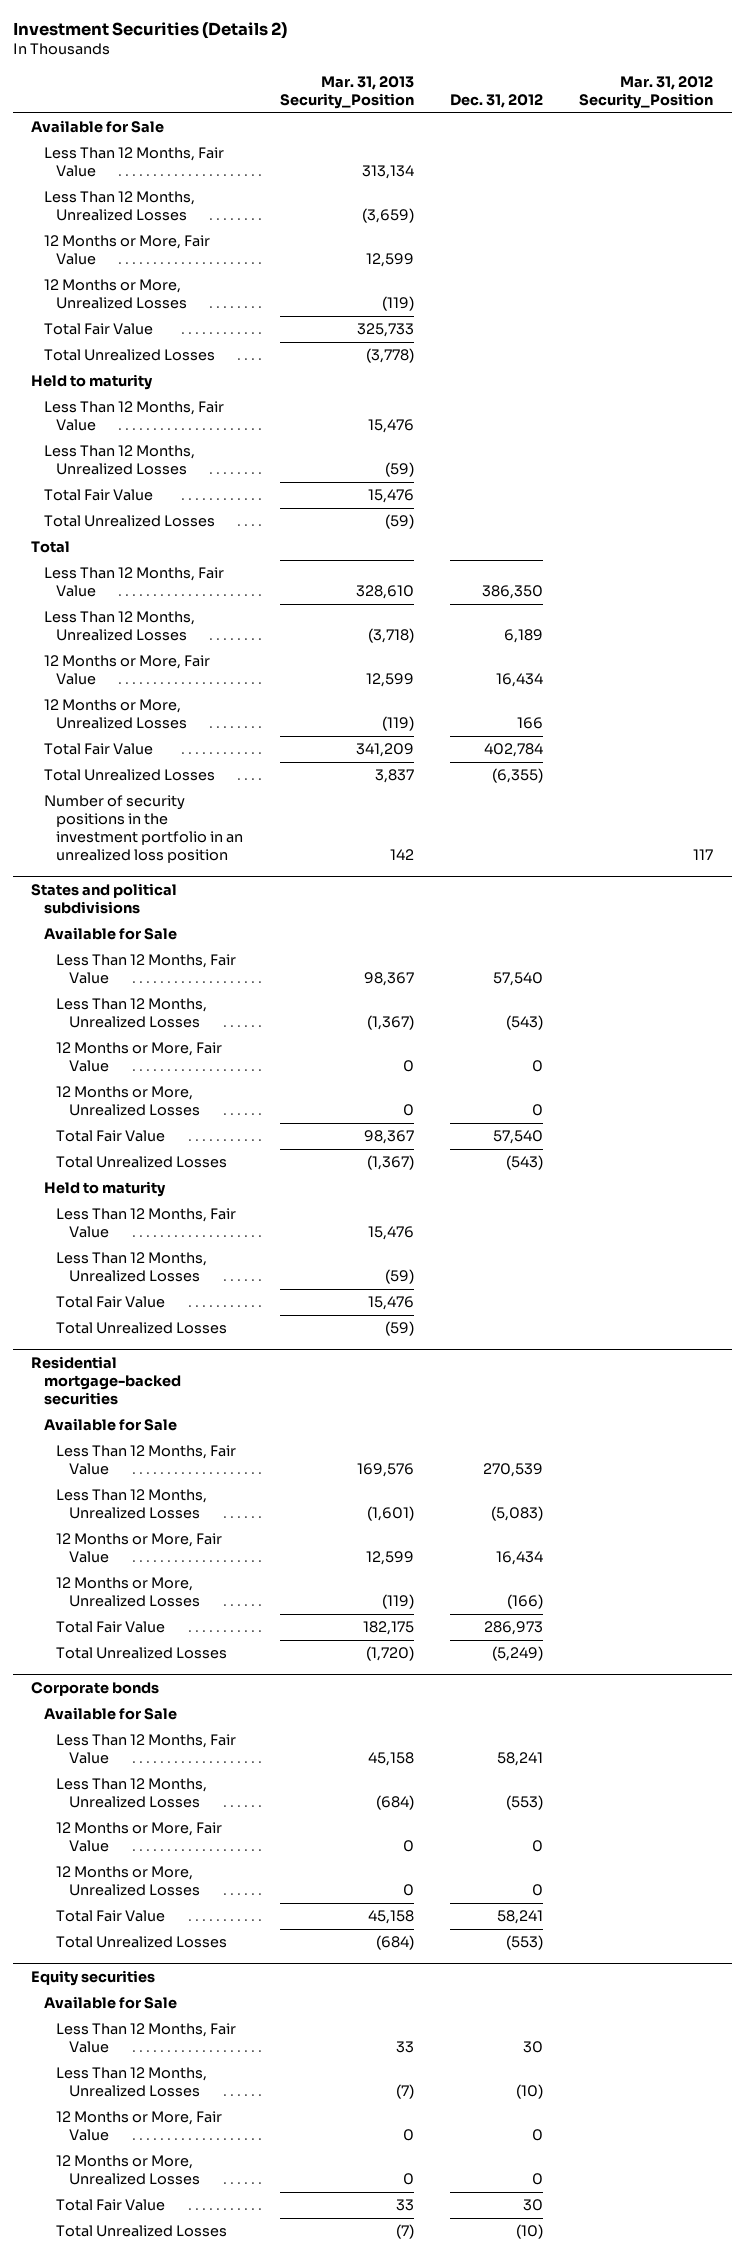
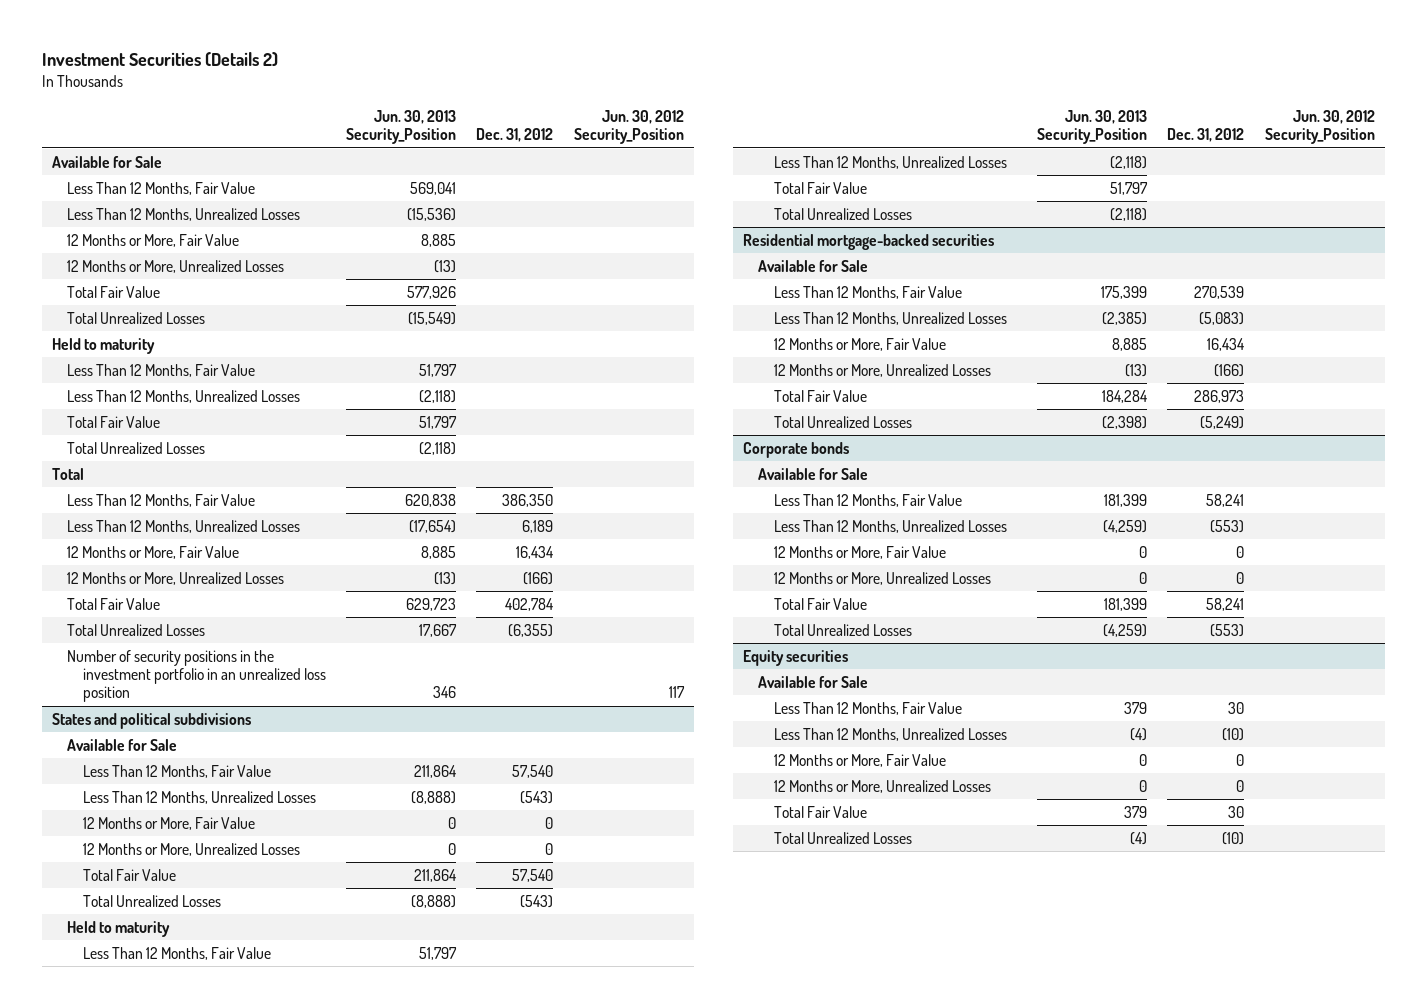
[279,76,414,110] Mar. 31, 2013 Security_Position -> none
[579,76,714,110] Mar. 31, 2012 Security_Position -> none
none -> [345,109,456,145] Jun. 30, 2013 Security_Position
none -> [573,109,684,145] Jun. 30, 2012 Security_Position
[517,717,544,730] 166 -> [523,571,554,585] (166)

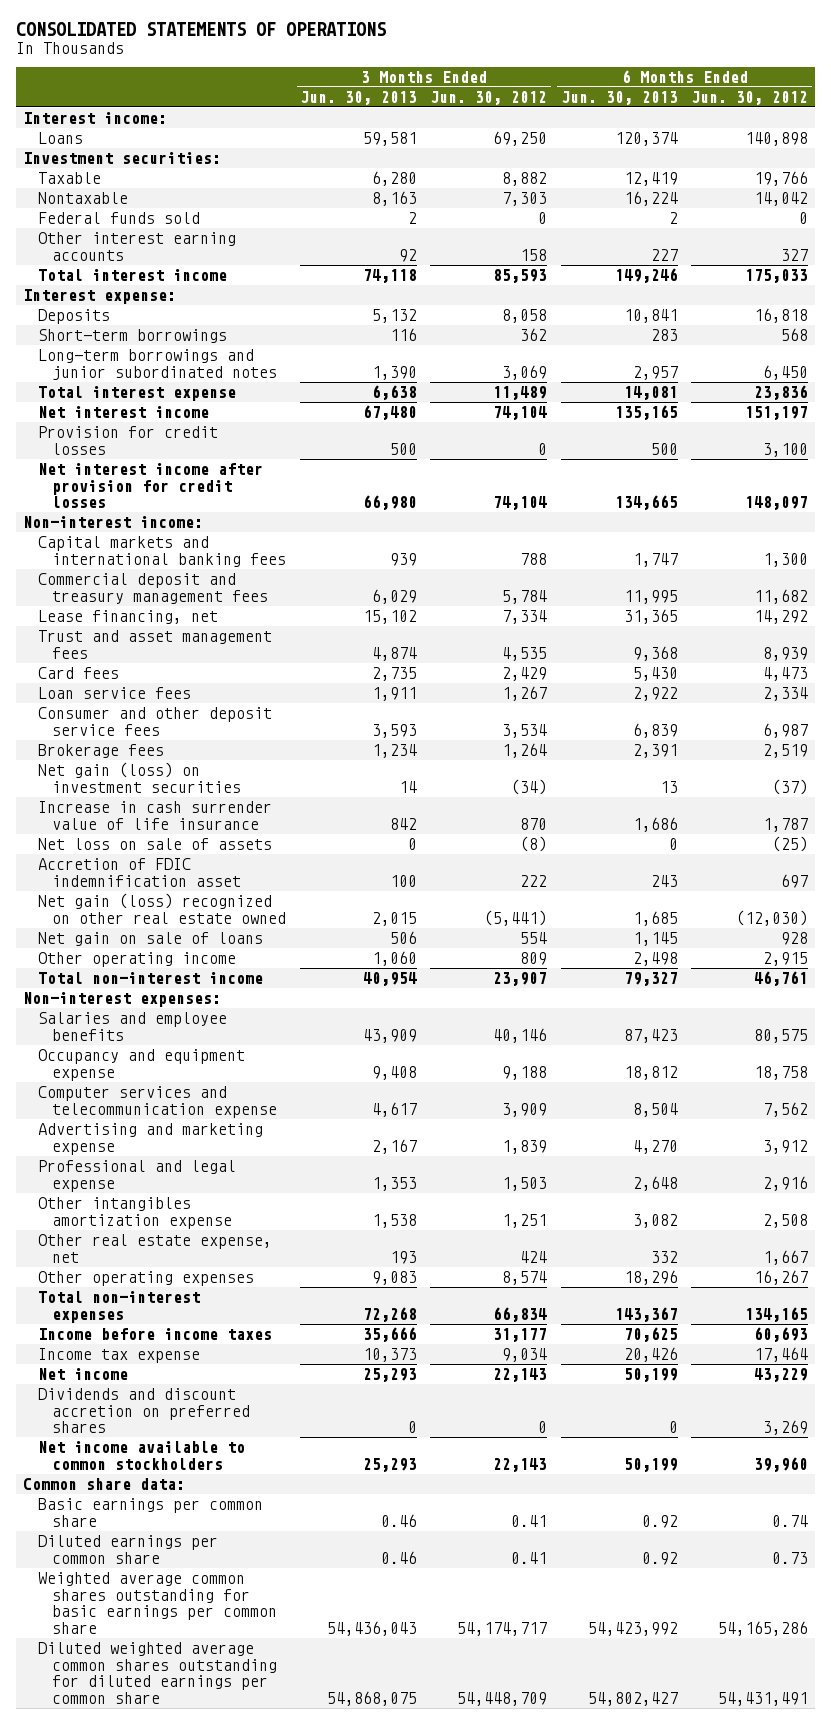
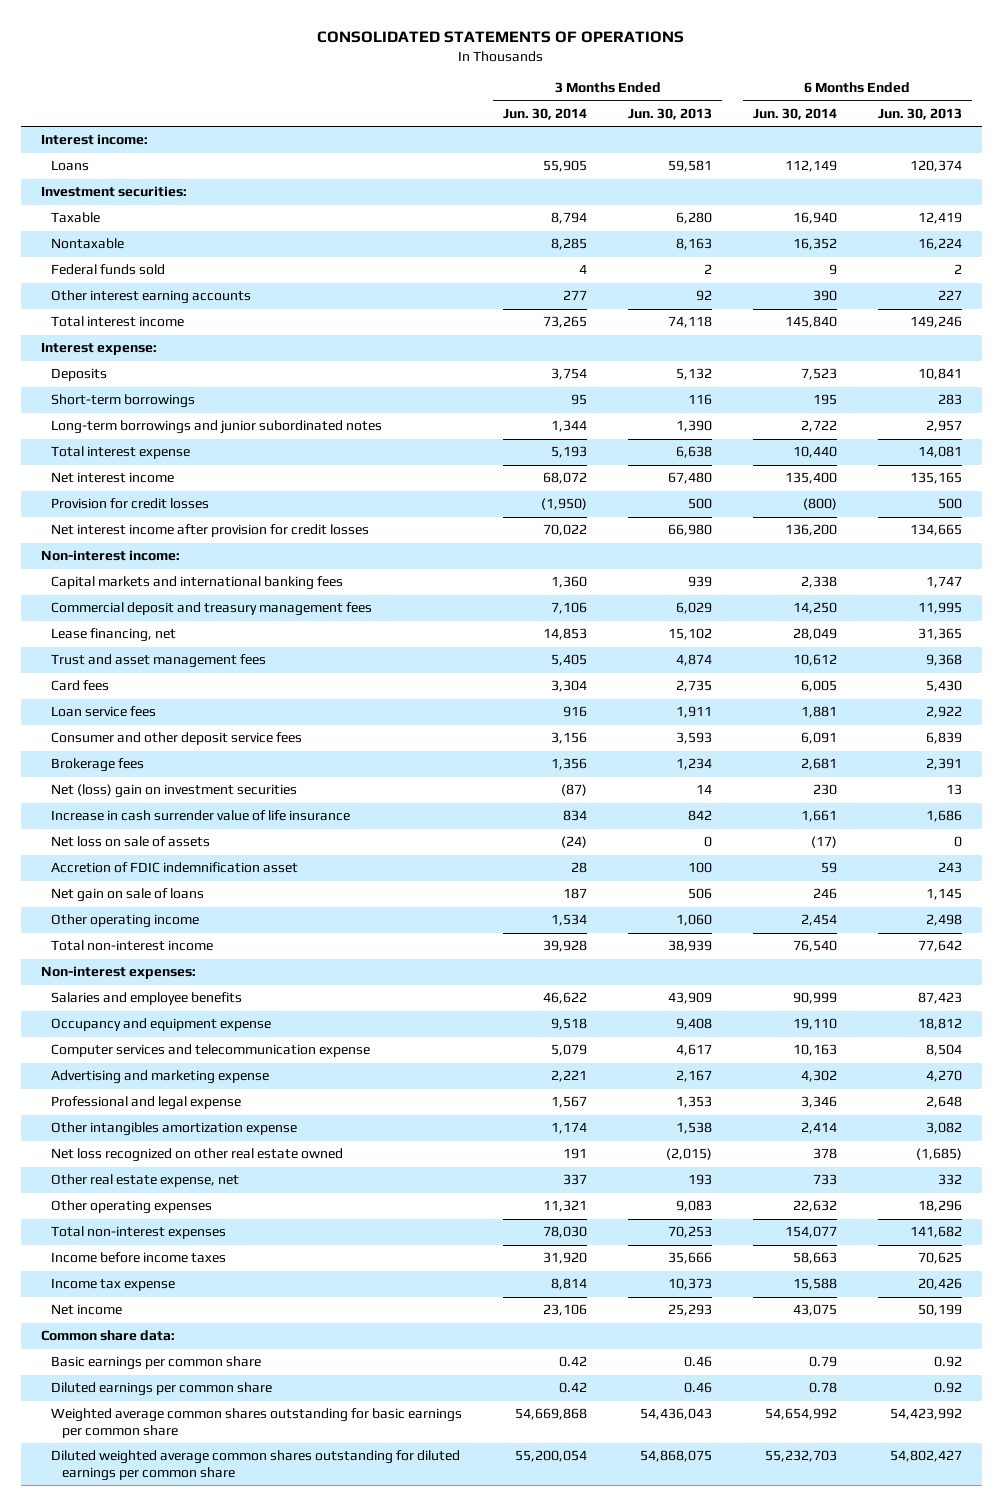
[430,90,548,105] Jun. 30, 2012 -> none
[691,90,809,105] Jun. 30, 2012 -> none
none -> [503,107,588,120] Jun. 30, 2014
none -> [752,107,837,120] Jun. 30, 2014
[37,761,242,793] Net gain (loss) on investment securities -> [51,784,298,799] Net (loss) gain on investment securities
[37,892,287,924] Net gain (loss) recognized on other real estate owned -> none
[362,971,417,986] 40,954 -> [668,940,713,953] 38,939
[623,971,678,986] 79,327 -> [917,940,962,953] 77,642
none -> [51,1148,344,1163] Net loss recognized on other real estate owned
[362,1306,417,1322] 72,268 -> [668,1226,713,1239] 70,253
[614,1306,678,1322] 143,367 -> [909,1226,962,1239] 141,682
[37,1387,251,1434] Dividends and discount accretion on preferred shares -> none
[37,1440,245,1470] Net income available to common stockholders -> none

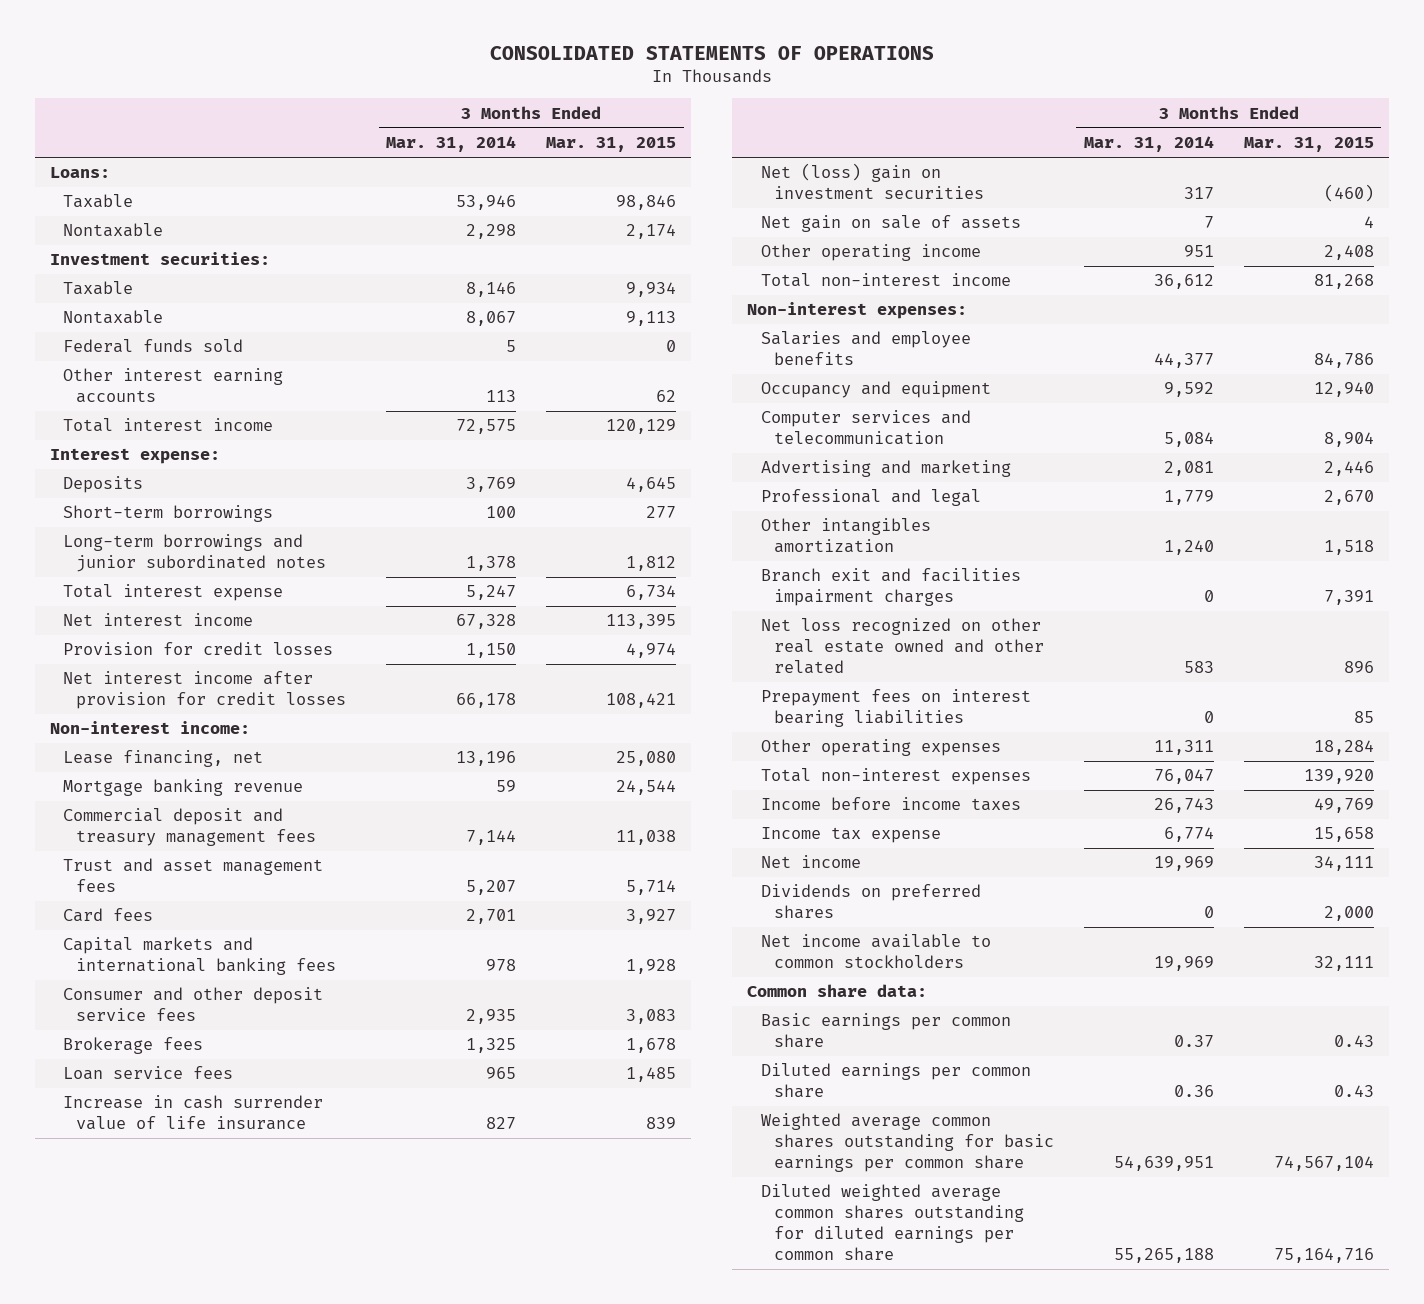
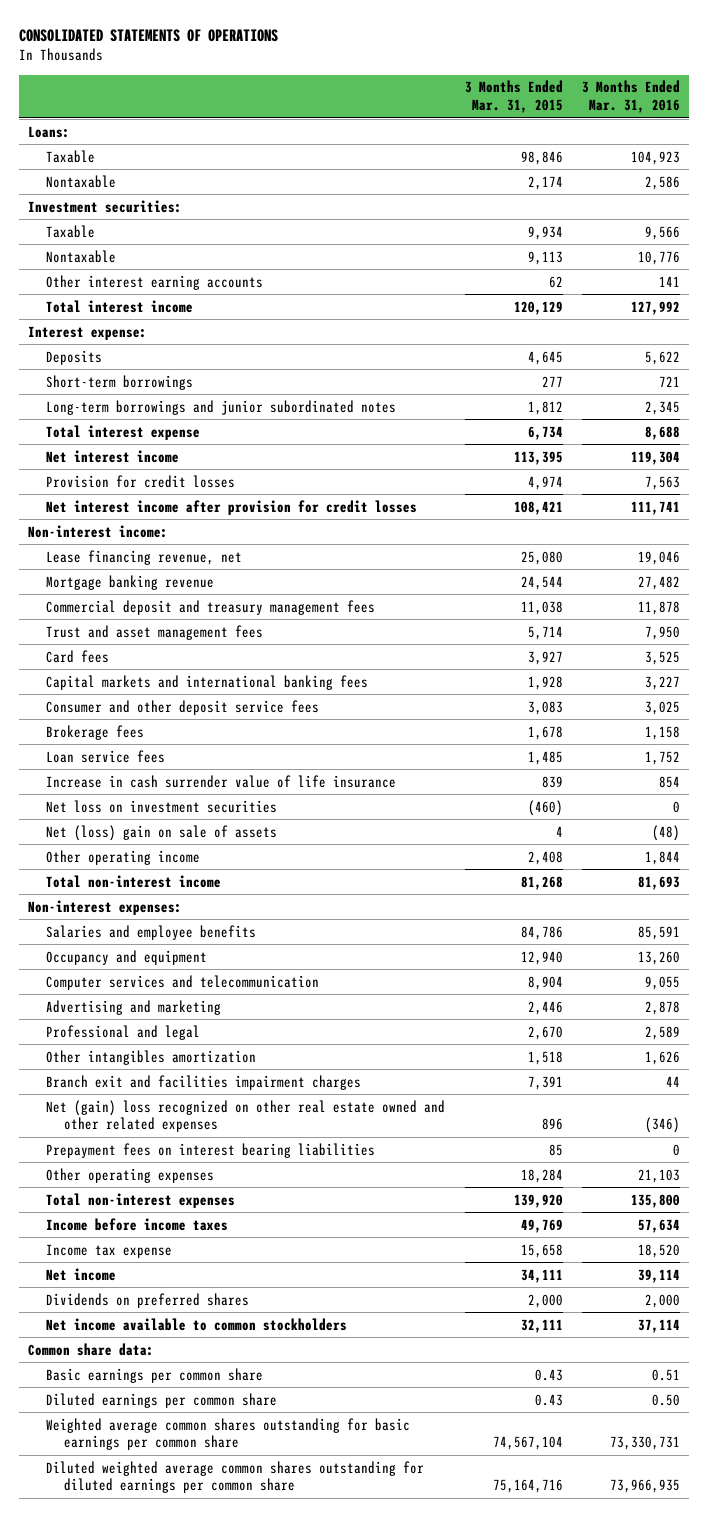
[386,136,517,153] Mar. 31, 2014 -> none
none -> [581,80,680,114] 3 Months Ended Mar. 31, 2016
[63,339,244,354] Federal funds sold -> none
[63,750,264,768] Lease financing, net -> [46,549,243,565] Lease financing revenue, net
[760,163,984,200] Net (loss) gain on investment securities -> [46,799,278,813] Net loss on investment securities
[760,215,1021,233] Net gain on sale of assets -> [46,824,278,841] Net (loss) gain on sale of assets
[760,618,1044,675] Net loss recognized on other real estate owned and other related -> [46,1099,446,1133] Net (gain) loss recognized on other real estate owned and other related expenses

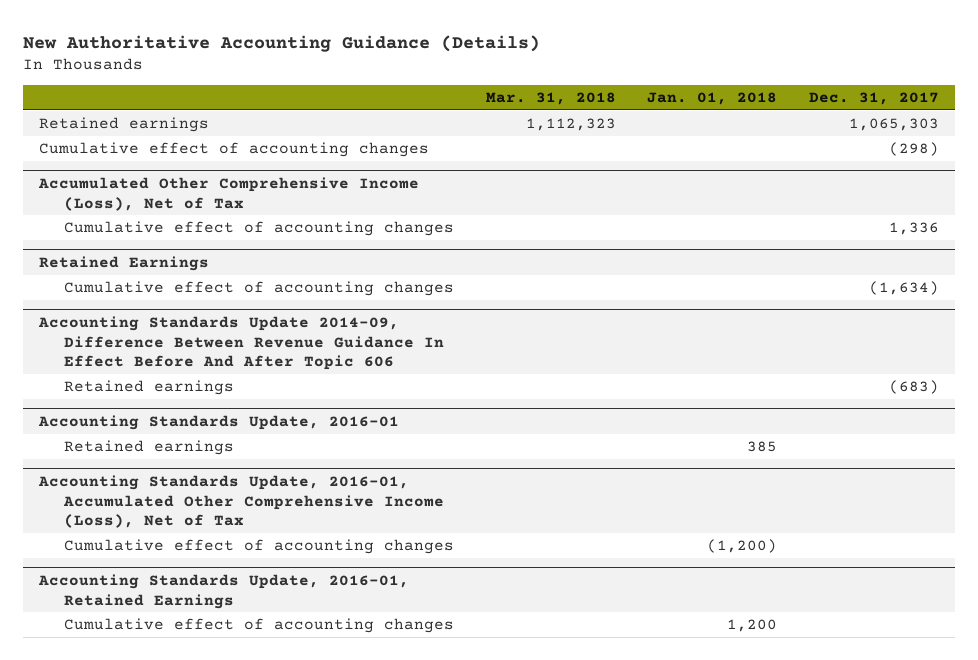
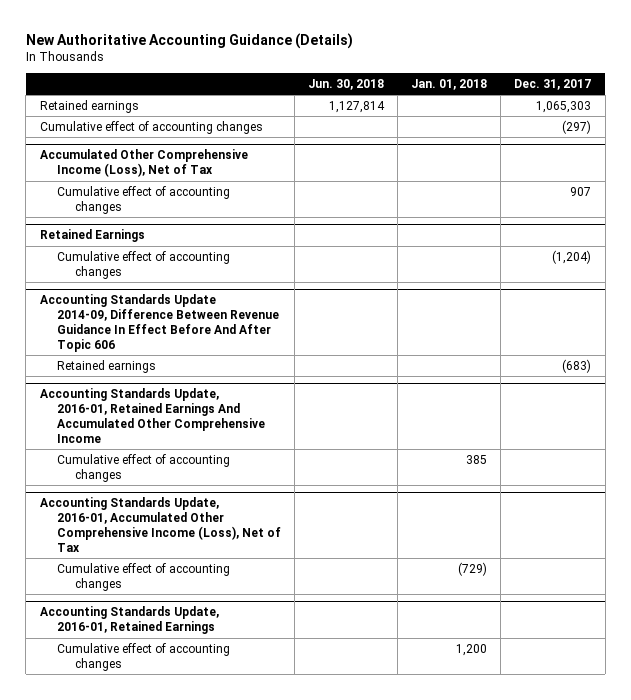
[485,92,616,106] Mar. 31, 2018 -> none
none -> [308,79,385,91] Jun. 30, 2018
[889,141,940,156] (298) -> [562,119,592,134] (297)
[889,221,940,235] 1,336 -> [570,186,592,196] 907
[869,280,940,295] (1,634) -> [552,249,592,264] (1,204)
[37,414,399,430] Accounting Standards Update, 2016-01 -> none
none -> [39,388,266,444] Accounting Standards Update, 2016-01, Retained Earnings And Accumulated Other Comprehensive Income
[64,439,235,455] Retained earnings -> [57,453,231,482] Cumulative effect of accounting changes
[707,538,778,553] (1,200) -> [458,561,488,576] (729)

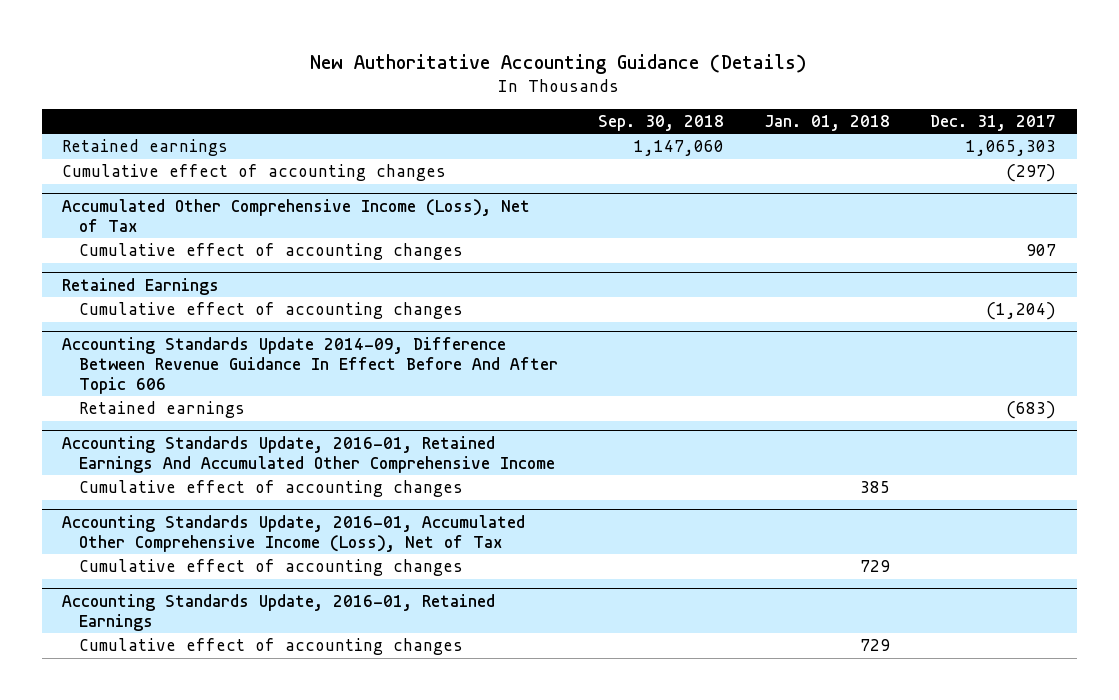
[308,79,385,91] Jun. 30, 2018 -> none
none -> [597,114,724,131] Sep. 30, 2018
[458,561,488,576] (729) -> [860,560,891,573] 729
[456,643,488,656] 1,200 -> [860,639,891,652] 729

